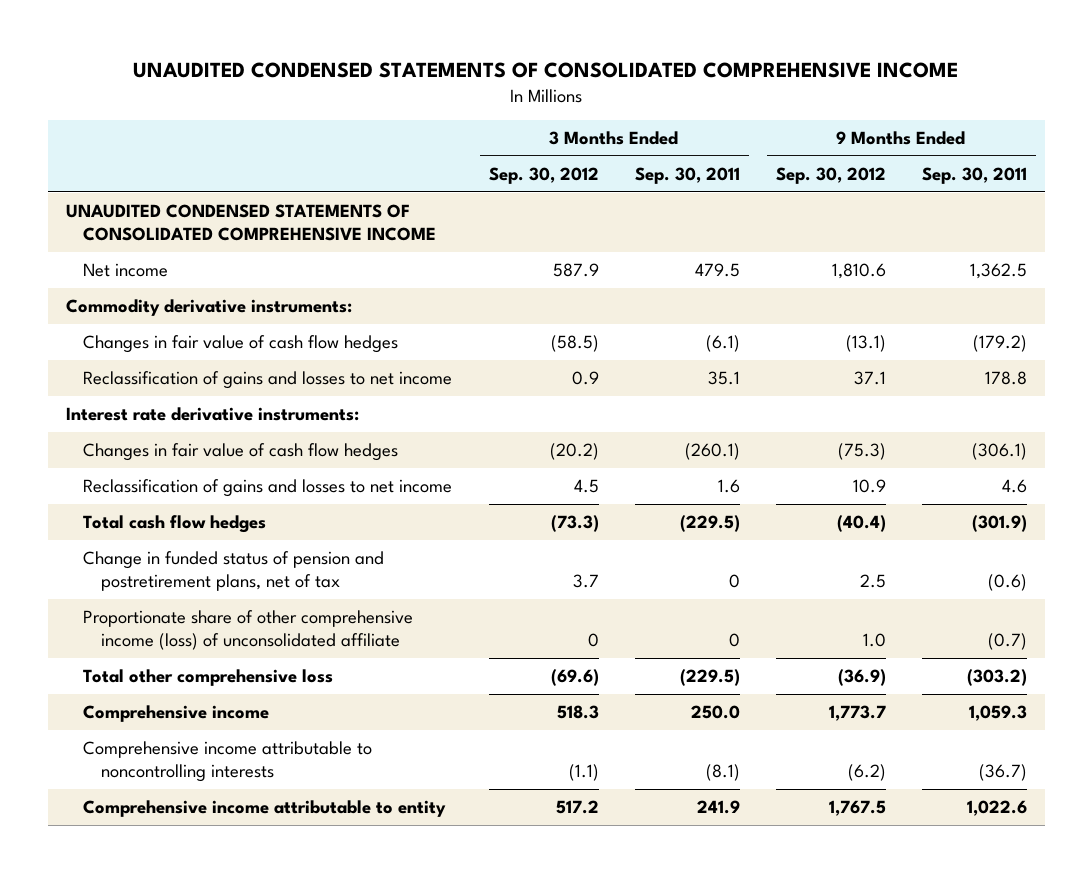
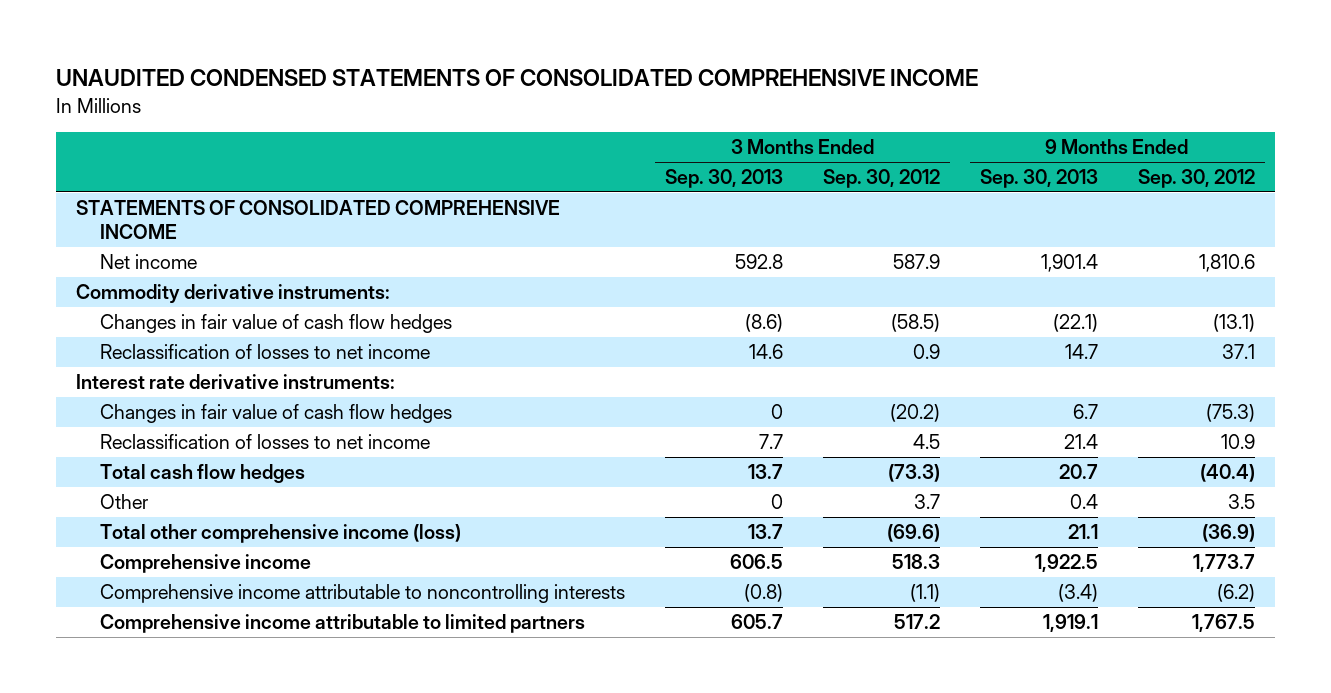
[634,167,740,185] Sep. 30, 2011 -> none
[921,167,1027,185] Sep. 30, 2011 -> none
none -> [665,168,784,188] Sep. 30, 2013
none -> [979,168,1098,188] Sep. 30, 2013
[65,204,437,241] UNAUDITED CONDENSED STATEMENTS OF CONSOLIDATED COMPREHENSIVE INCOME -> [75,199,560,239] STATEMENTS OF CONSOLIDATED COMPREHENSIVE INCOME
[83,371,453,390] Reclassification of gains and losses to net income -> [100,343,431,359] Reclassification of losses to net income
[83,479,453,498] Reclassification of gains and losses to net income -> [100,433,431,449] Reclassification of losses to net income
[83,551,385,591] Change in funded status of pension and postretirement plans, net of tax -> none
[83,610,414,650] Proportionate share of other comprehensive income (loss) of unconsolidated affiliate -> none
none -> [100,493,149,509] Other
[83,669,334,687] Total other comprehensive loss -> [100,523,462,543] Total other comprehensive income (loss)
[83,800,447,818] Comprehensive income attributable to entity -> [100,613,586,633] Comprehensive income attributable to limited partners

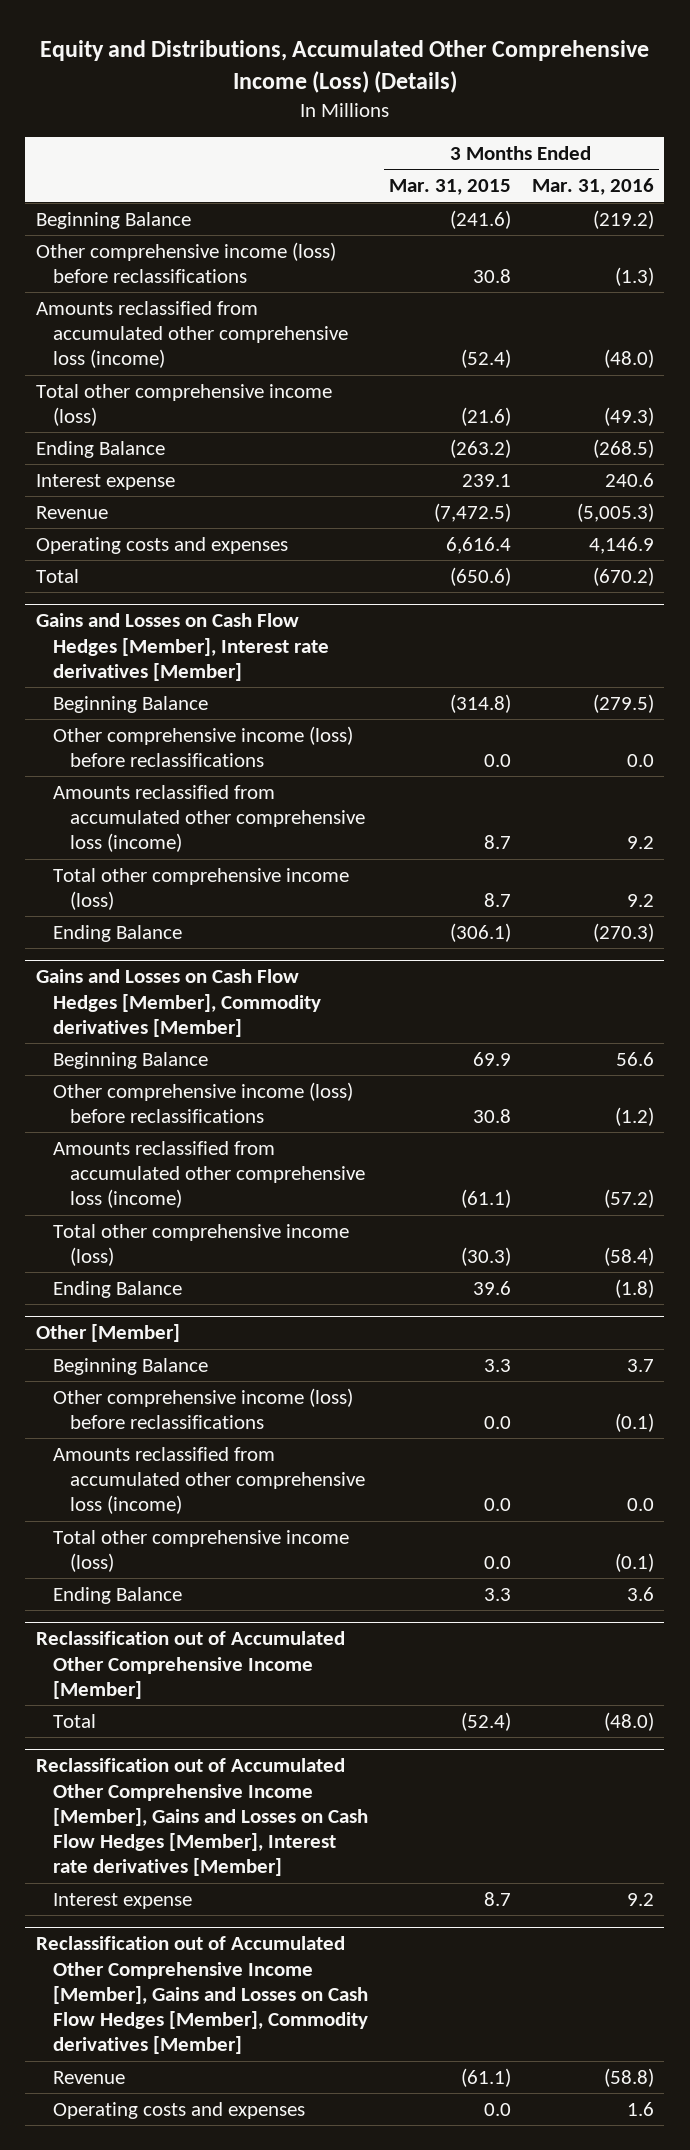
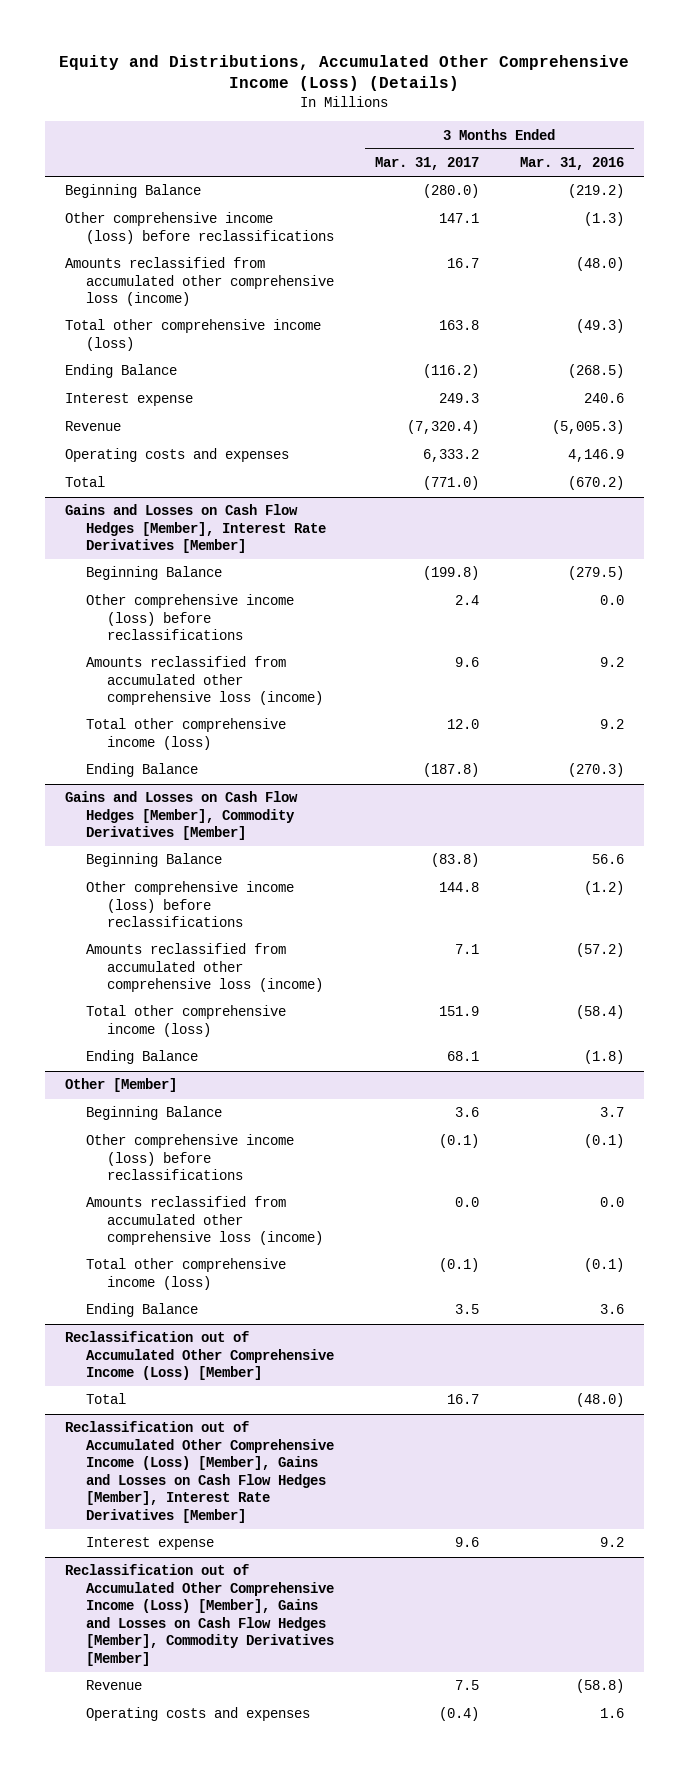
[388,179,511,196] Mar. 31, 2015 -> none
none -> [374,157,479,171] Mar. 31, 2017
[35,613,329,681] Gains and Losses on Cash Flow Hedges [Member], Interest rate derivatives [Member] -> [65,504,327,554] Gains and Losses on Cash Flow Hedges [Member], Interest Rate Derivatives [Member]
[35,969,321,1037] Gains and Losses on Cash Flow Hedges [Member], Commodity derivatives [Member] -> [65,791,299,841] Gains and Losses on Cash Flow Hedges [Member], Commodity Derivatives [Member]
[35,1631,345,1699] Reclassification out of Accumulated Other Comprehensive Income [Member] -> [65,1331,335,1381] Reclassification out of Accumulated Other Comprehensive Income (Loss) [Member]
[35,1758,368,1877] Reclassification out of Accumulated Other Comprehensive Income [Member], Gains and Losses on Cash Flow Hedges [Member], Interest rate derivatives [Member] -> [65,1421,335,1523] Reclassification out of Accumulated Other Comprehensive Income (Loss) [Member], Gains and Losses on Cash Flow Hedges [Member], Interest Rate Derivatives [Member]
[35,1936,368,2055] Reclassification out of Accumulated Other Comprehensive Income [Member], Gains and Losses on Cash Flow Hedges [Member], Commodity derivatives [Member] -> [65,1564,335,1666] Reclassification out of Accumulated Other Comprehensive Income (Loss) [Member], Gains and Losses on Cash Flow Hedges [Member], Commodity Derivatives [Member]

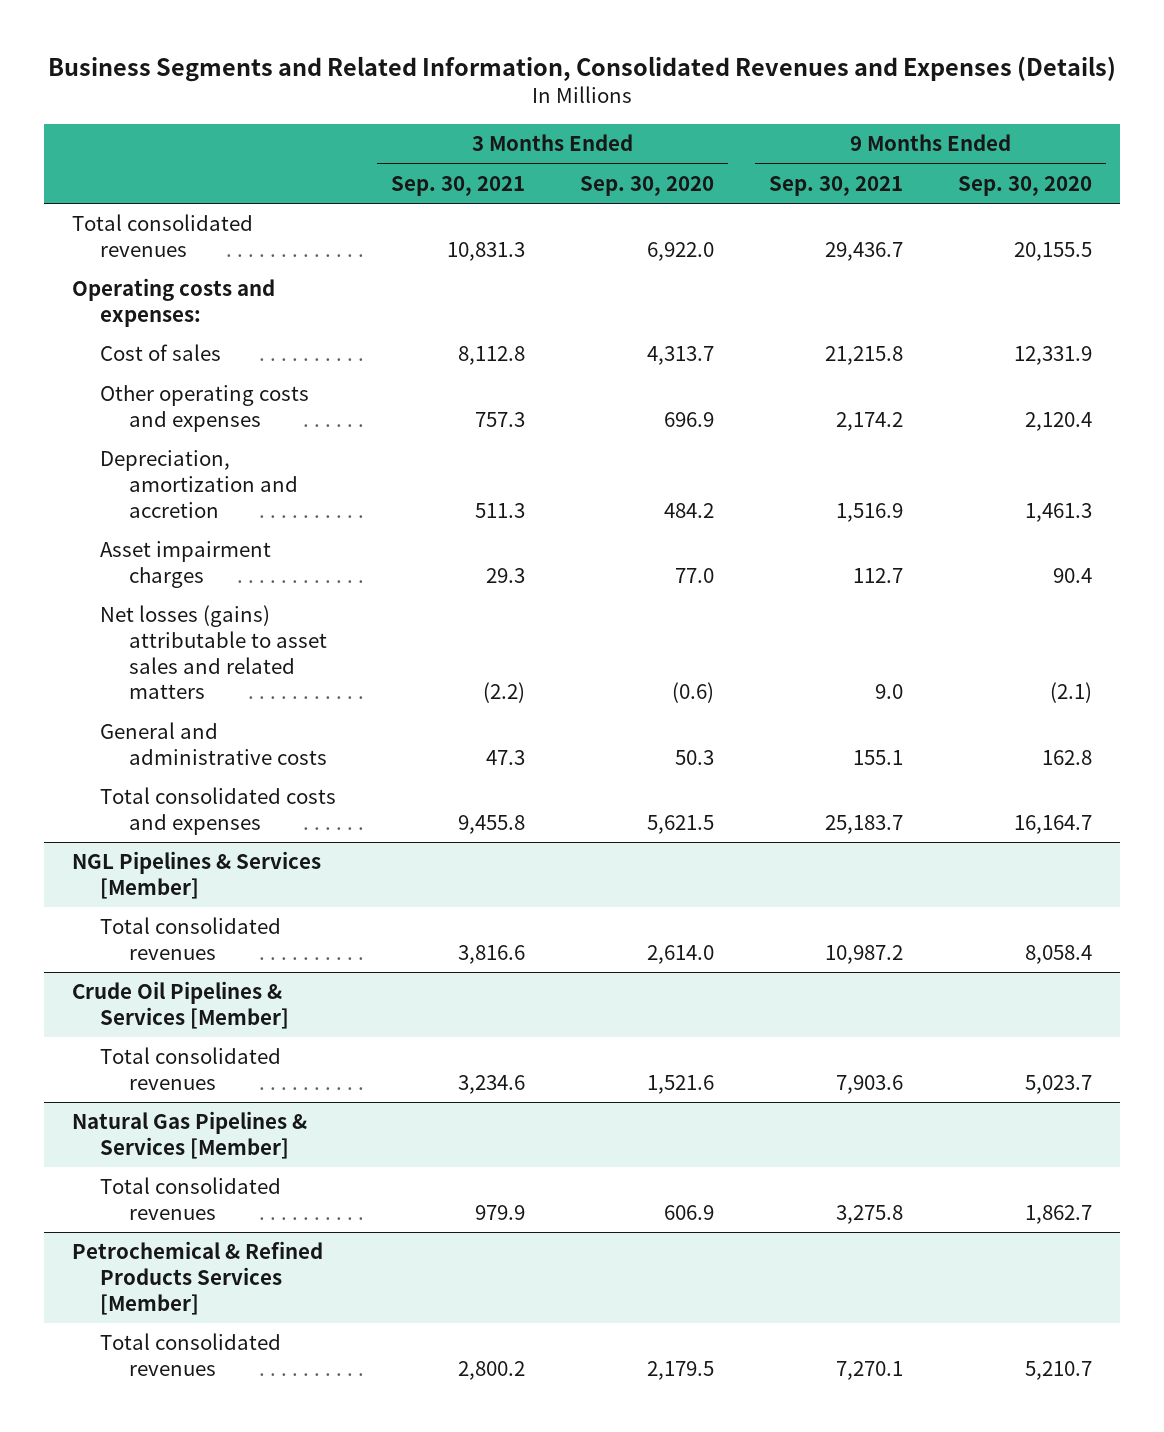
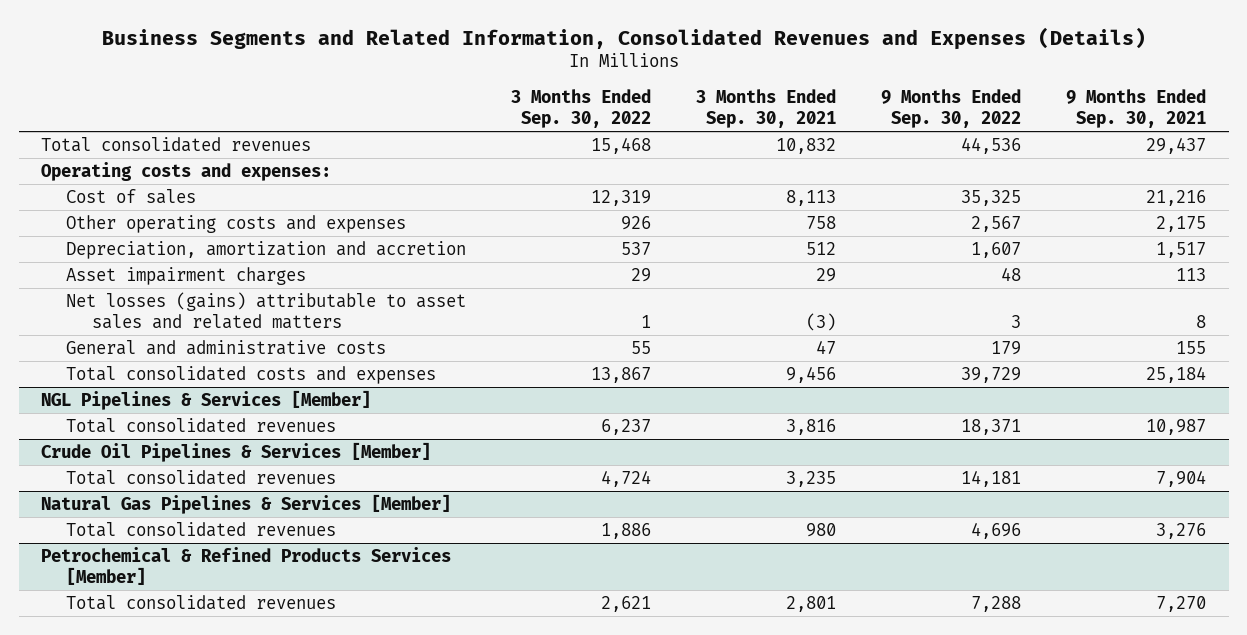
[580,175,715,196] Sep. 30, 2020 -> none
[958,175,1093,196] Sep. 30, 2020 -> none
none -> [511,89,652,129] 3 Months Ended Sep. 30, 2022
none -> [881,89,1022,129] 9 Months Ended Sep. 30, 2022
[447,241,526,261] 10,831.3 -> [776,137,837,154] 10,832
[825,241,904,261] 29,436.7 -> [1146,136,1207,154] 29,437
[458,346,526,366] 8,112.8 -> [786,189,837,206] 8,113
[825,346,904,366] 21,215.8 -> [1146,189,1207,206] 21,216
[475,411,526,427] 757.3 -> [806,215,837,229] 758
[836,411,904,431] 2,174.2 -> [1156,215,1207,232] 2,175
[475,502,526,518] 511.3 -> [806,241,837,255] 512
[836,502,904,522] 1,516.9 -> [1156,241,1207,258] 1,517
[486,567,526,583] 29.3 -> [816,267,837,282] 29
[853,567,904,583] 112.7 -> [1176,267,1207,281] 113
[483,682,526,704] (2.2) -> [806,313,837,332] (3)
[875,684,904,700] 9.0 -> [1196,315,1207,329] 8
[486,749,526,765] 47.3 -> [816,339,837,354] 47
[853,749,904,765] 155.1 -> [1176,340,1207,354] 155
[458,814,526,834] 9,455.8 -> [786,365,837,383] 9,456
[825,814,904,834] 25,183.7 -> [1146,365,1207,383] 25,184
[458,944,526,964] 3,816.6 -> [786,418,837,435] 3,816
[825,944,904,964] 10,987.2 -> [1146,418,1207,435] 10,987
[458,1074,526,1094] 3,234.6 -> [786,470,837,487] 3,235
[836,1074,904,1094] 7,903.6 -> [1156,469,1207,487] 7,904
[475,1204,526,1220] 979.9 -> [806,522,837,537] 980
[836,1204,904,1224] 3,275.8 -> [1156,522,1207,539] 3,276
[458,1360,526,1380] 2,800.2 -> [786,595,837,612] 2,801
[836,1360,904,1380] 7,270.1 -> [1156,595,1207,612] 7,270

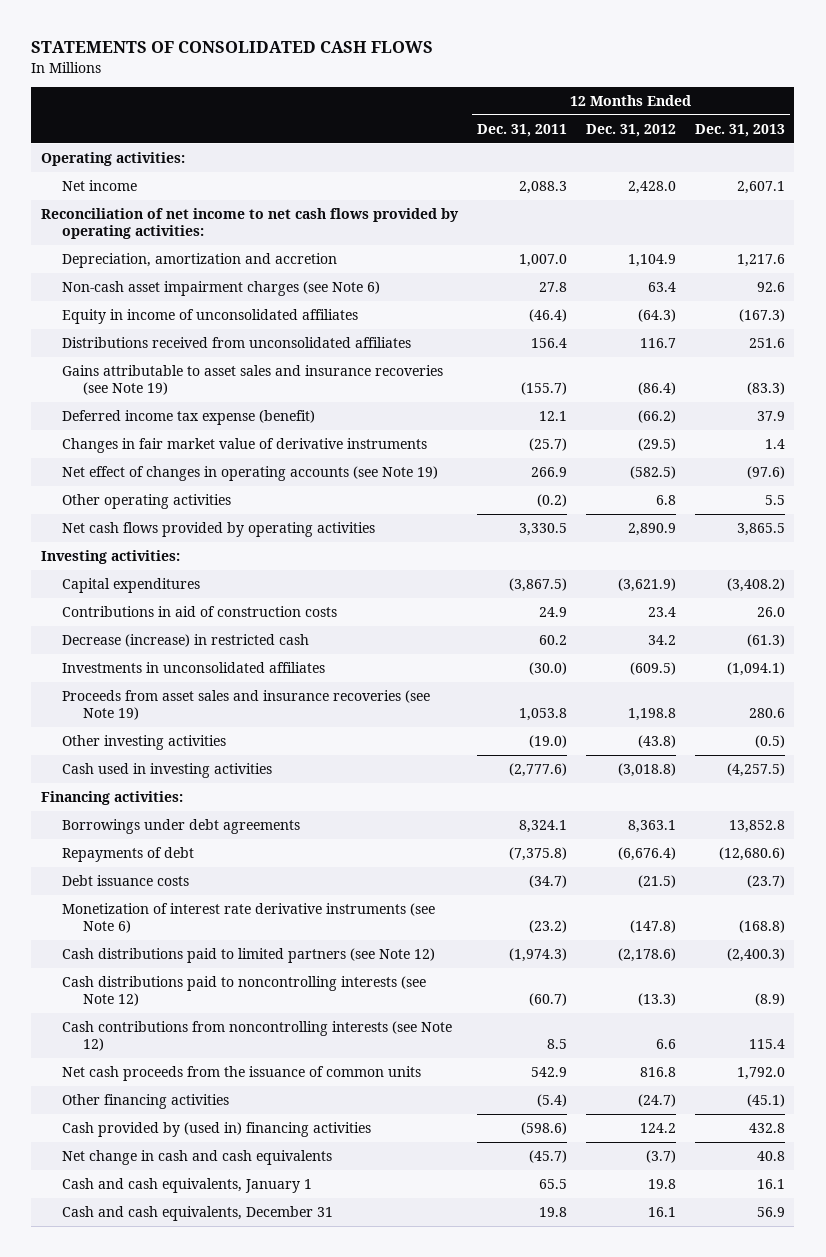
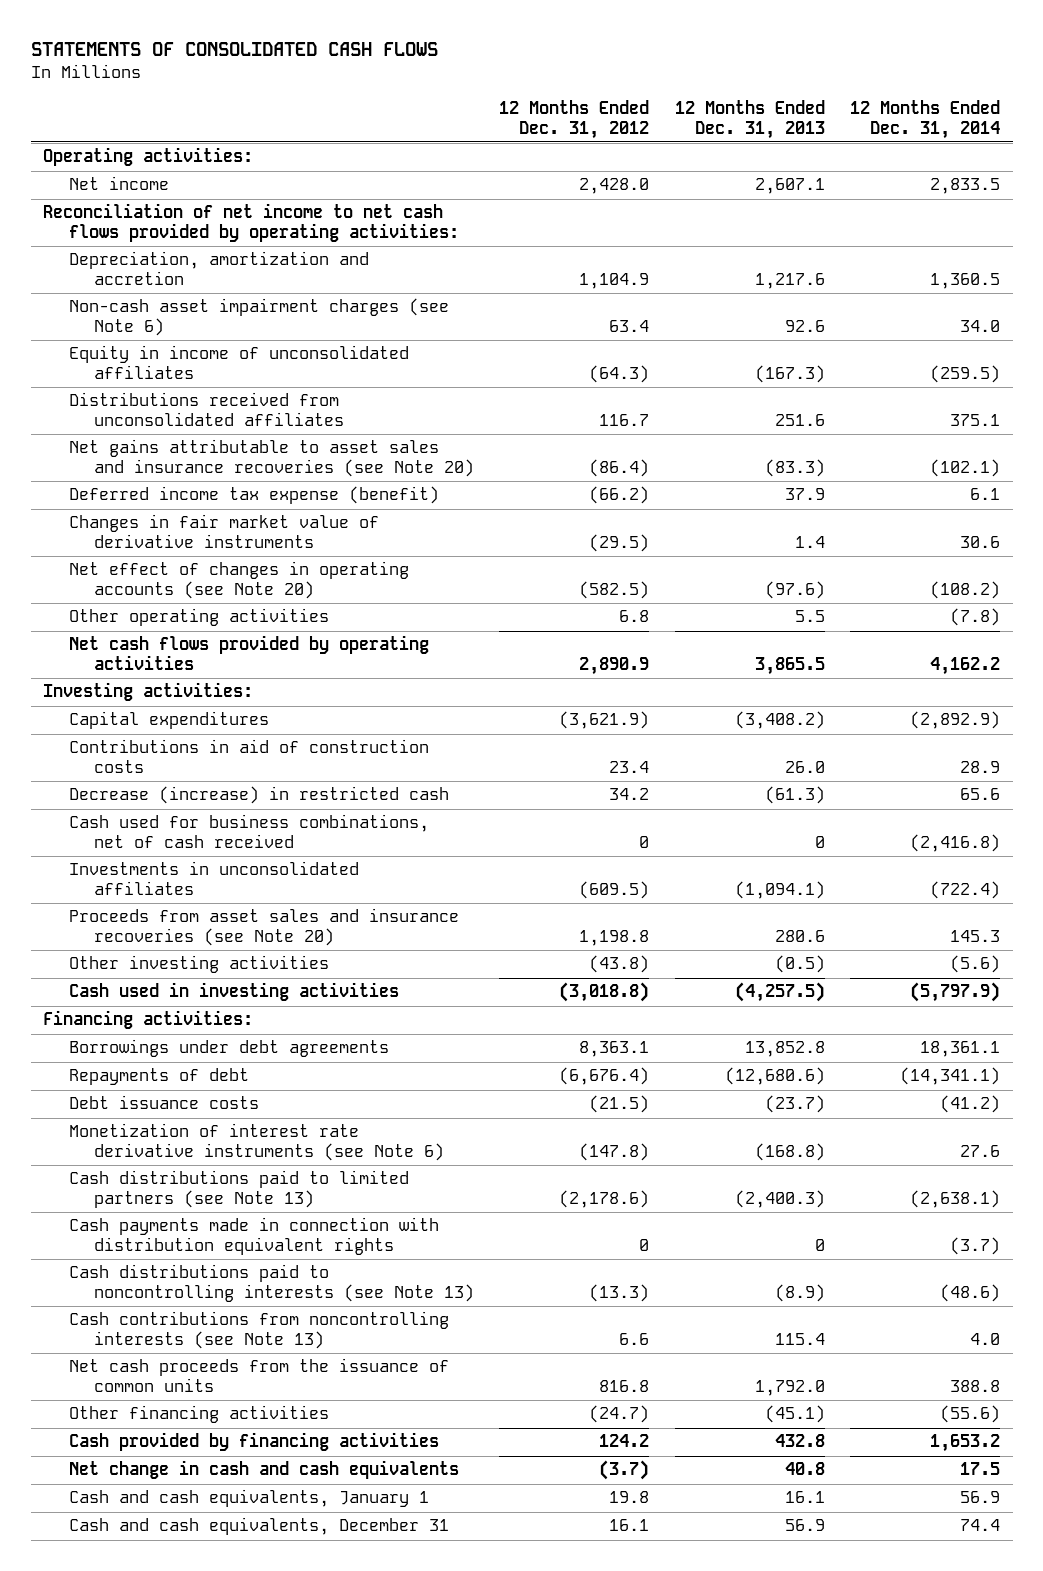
[476,123,567,137] Dec. 31, 2011 -> none
none -> [850,99,1001,139] 12 Months Ended Dec. 31, 2014
[62,365,444,396] Gains attributable to asset sales and insurance recoveries (see Note 19) -> [68,439,474,478] Net gains attributable to asset sales and insurance recoveries (see Note 20)
[62,466,439,482] Net effect of changes in operating accounts (see Note 19) -> [68,561,409,600] Net effect of changes in operating accounts (see Note 20)
none -> [68,814,429,849] Cash used for business combinations, net of cash received
[62,690,431,721] Proceeds from asset sales and insurance recoveries (see Note 19) -> [68,908,459,947] Proceeds from asset sales and insurance recoveries (see Note 20)
[62,948,436,964] Cash distributions paid to limited partners (see Note 12) -> [68,1170,409,1209] Cash distributions paid to limited partners (see Note 13)
none -> [68,1217,439,1256] Cash payments made in connection with distribution equivalent rights
[62,976,427,1007] Cash distributions paid to noncontrolling interests (see Note 12) -> [68,1264,474,1303] Cash distributions paid to noncontrolling interests (see Note 13)
[62,1021,453,1052] Cash contributions from noncontrolling interests (see Note 12) -> [68,1311,449,1350] Cash contributions from noncontrolling interests (see Note 13)
[62,1122,372,1138] Cash provided by (used in) financing activities -> [68,1432,439,1452] Cash provided by financing activities

